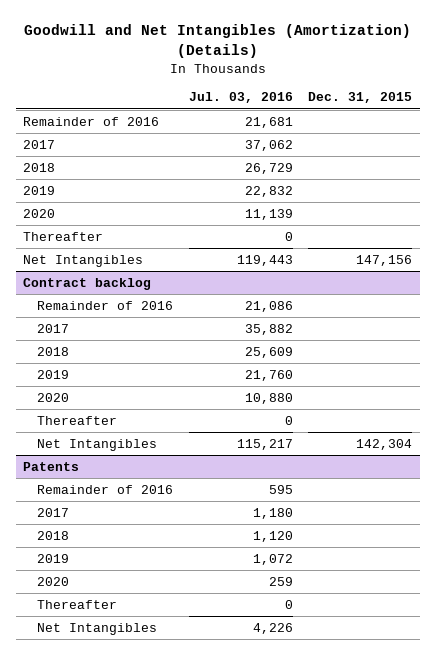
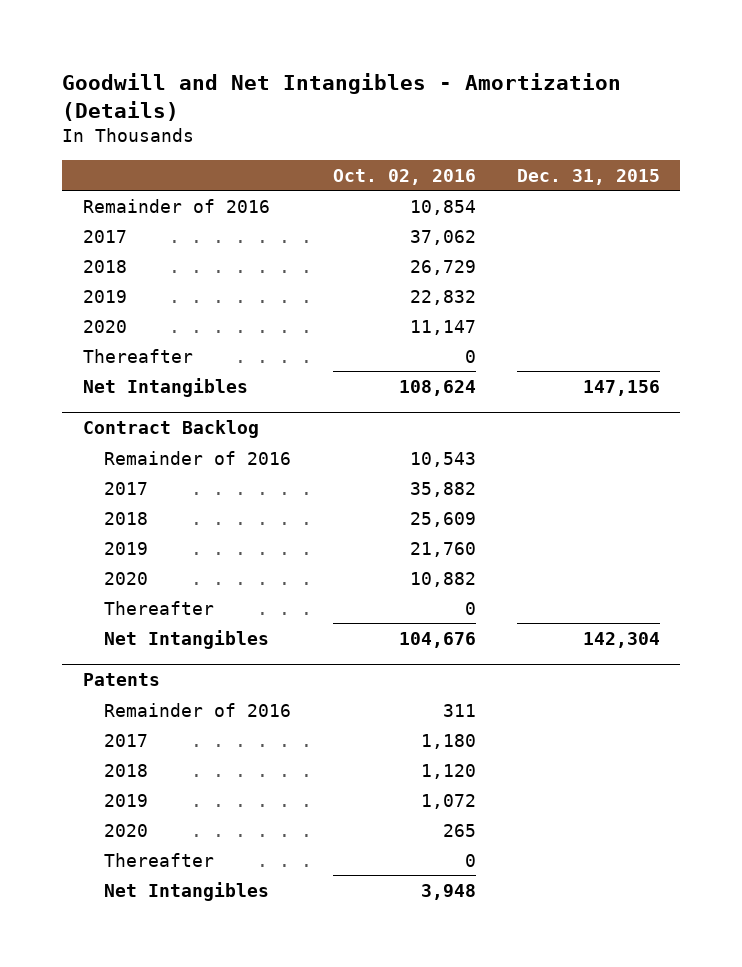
[23,24,411,59] Goodwill and Net Intangibles (Amortization) (Details) -> [61,72,621,121] Goodwill and Net Intangibles - Amortization (Details)
[188,92,293,104] Jul. 03, 2016 -> none
none -> [332,168,476,185] Oct. 02, 2016
[23,277,152,290] Contract backlog -> [82,420,259,439] Contract Backlog

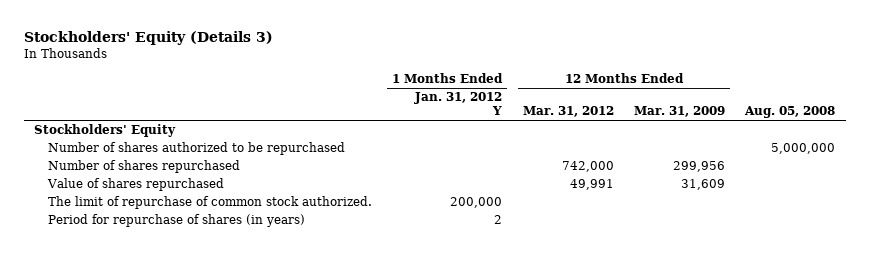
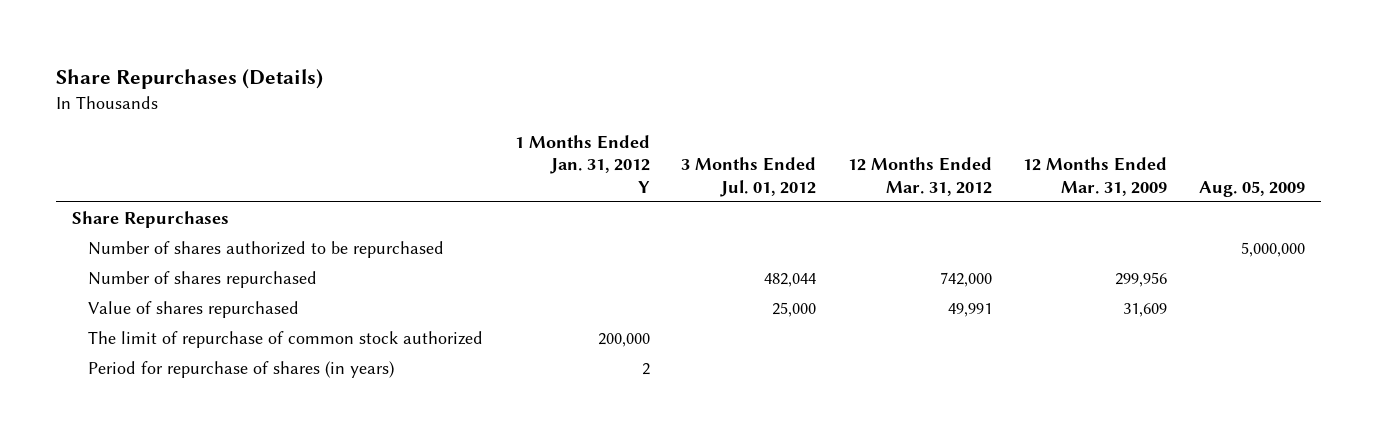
[23,31,273,46] Stockholders' Equity (Details 3) -> [55,69,323,90] Share Repurchases (Details)
[744,106,836,119] Aug. 05, 2008 -> none
none -> [681,157,817,198] 3 Months Ended Jul. 01, 2012
none -> [1198,181,1305,198] Aug. 05, 2009
[34,124,177,138] Stockholders' Equity -> [71,210,229,228] Share Repurchases
[47,196,372,210] The limit of repurchase of common stock authorized. -> [88,330,484,348] The limit of repurchase of common stock authorized

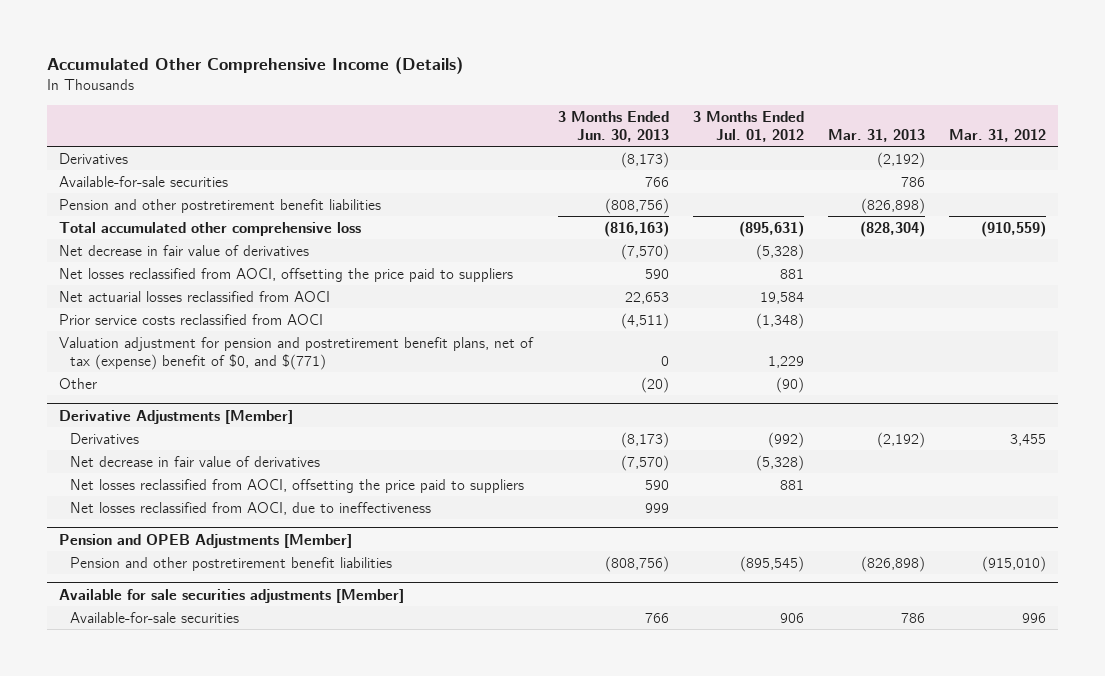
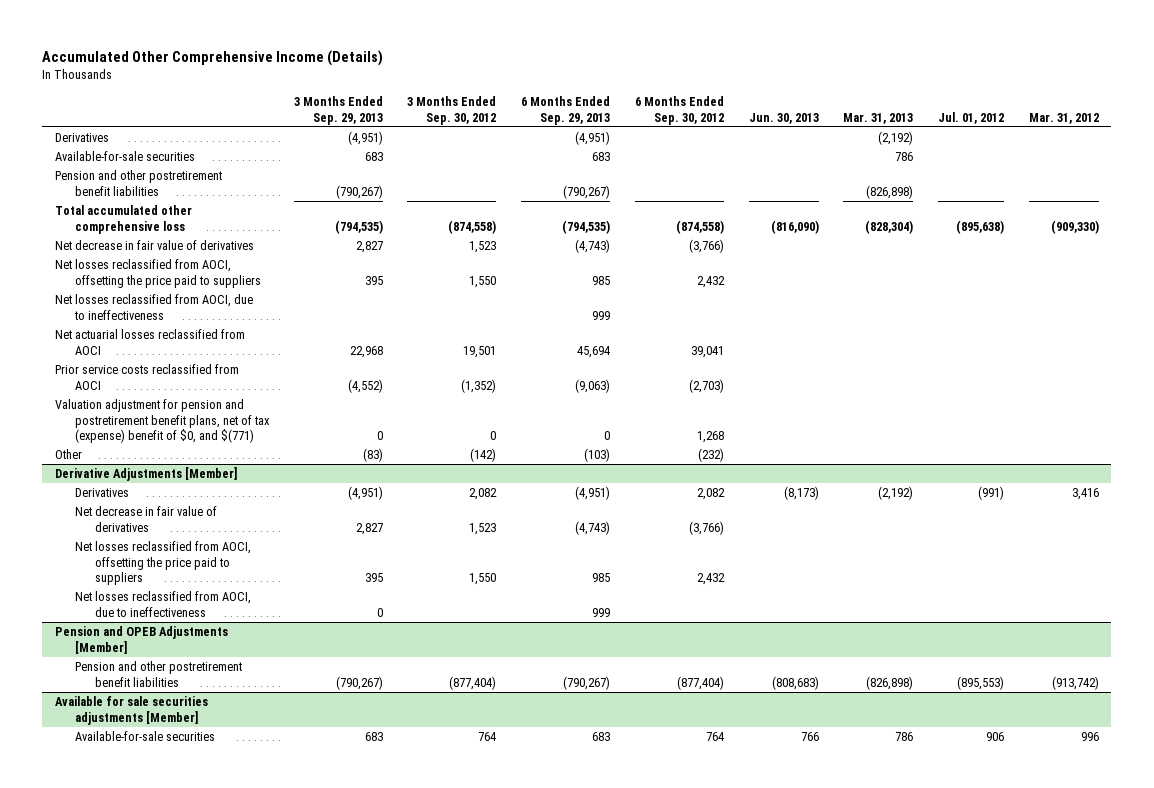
[557,110,669,142] 3 Months Ended Jun. 30, 2013 -> none
[692,110,804,142] 3 Months Ended Jul. 01, 2012 -> none
none -> [293,95,383,125] 3 Months Ended Sep. 29, 2013
none -> [407,95,497,125] 3 Months Ended Sep. 30, 2012
none -> [521,95,611,125] 6 Months Ended Sep. 29, 2013
none -> [634,95,724,125] 6 Months Ended Sep. 30, 2012
none -> [748,112,819,124] Jun. 30, 2013
none -> [938,111,1005,124] Jul. 01, 2012
[981,220,1047,237] (910,559) -> [1050,219,1099,234] (909,330)
none -> [54,293,253,320] Net losses reclassified from AOCI, due to ineffectiveness
[1010,433,1047,446] 3,455 -> [1071,487,1099,500] 3,416
[982,555,1047,572] (915,010) -> [1051,675,1099,690] (913,742)

